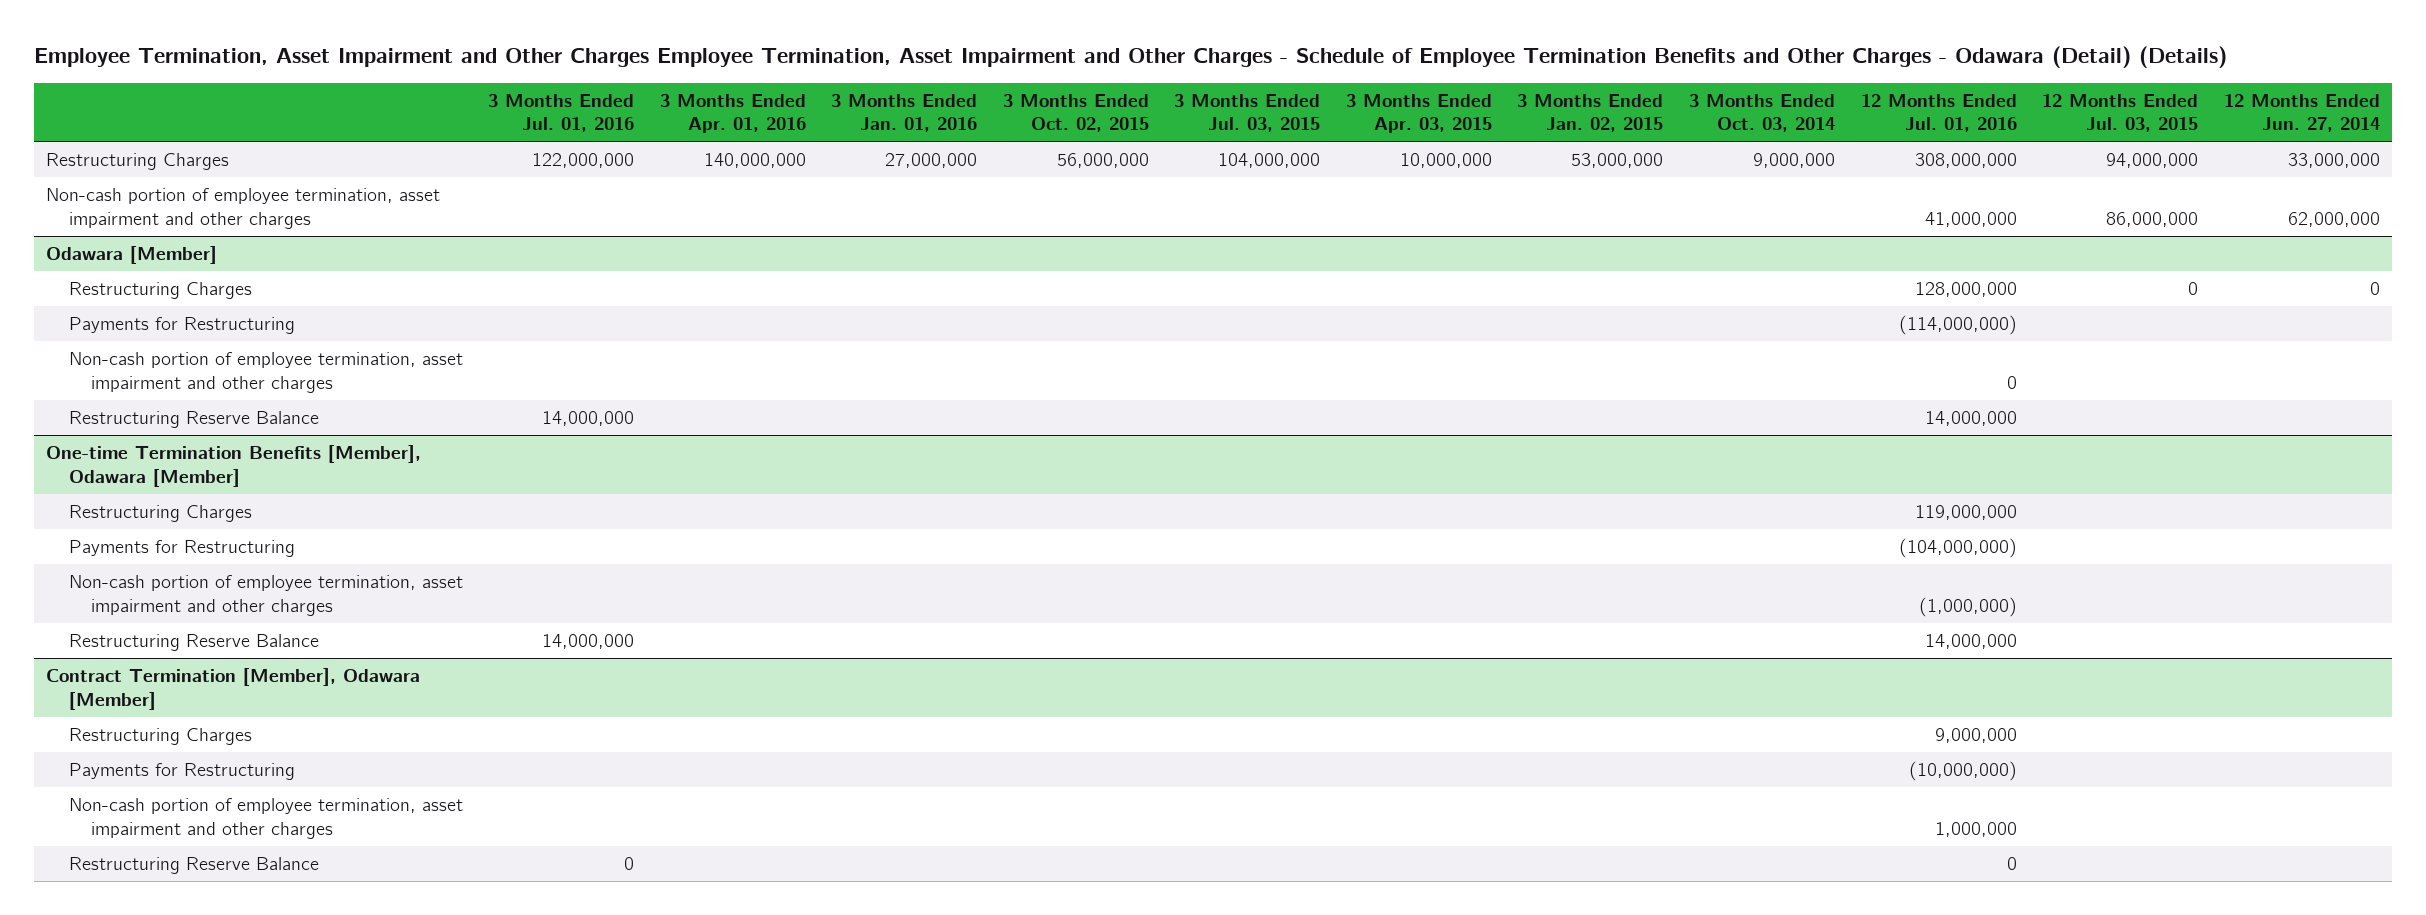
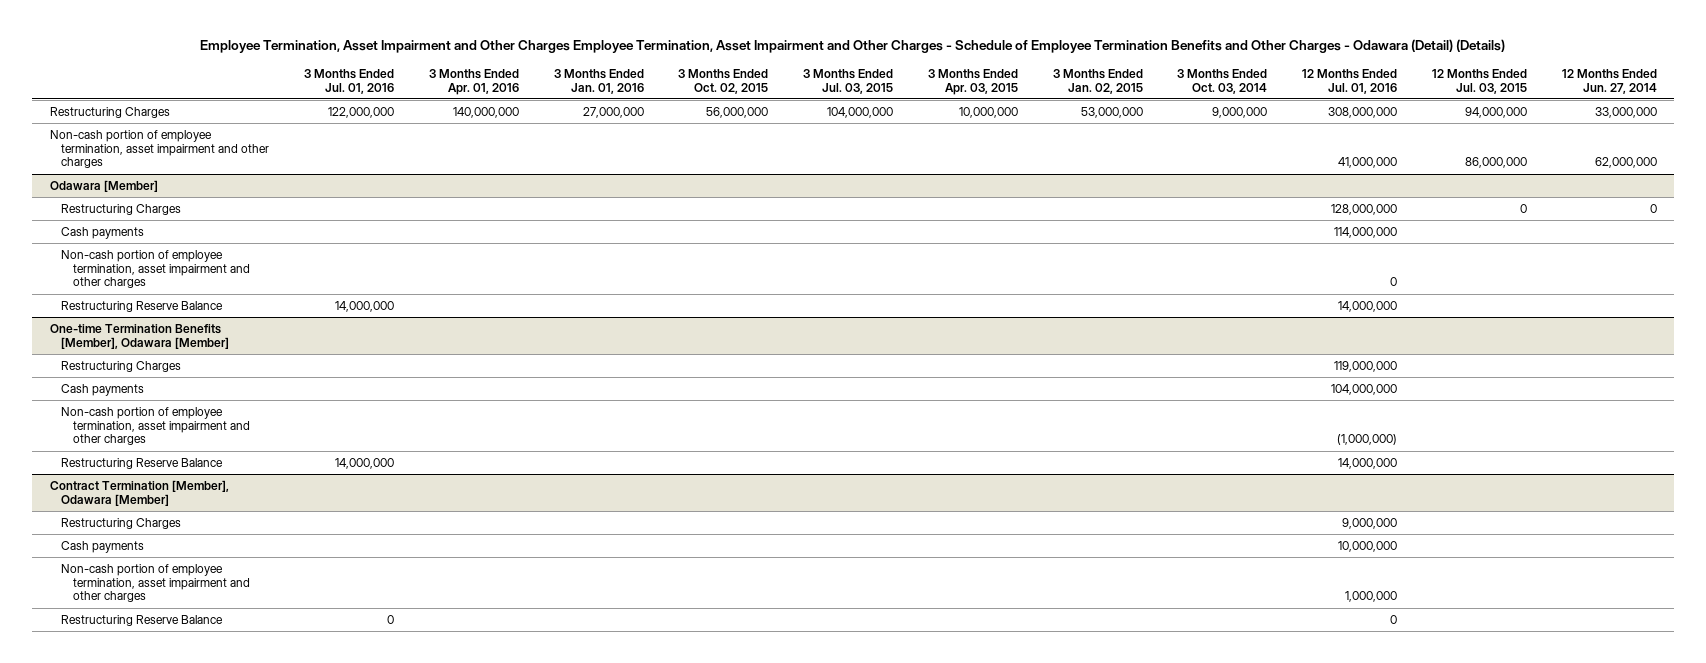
[68,317,295,335] Payments for Restructuring -> [61,226,145,239] Cash payments
[1898,315,2017,336] (114,000,000) -> [1334,226,1398,238] 114,000,000
[68,540,295,558] Payments for Restructuring -> [61,383,145,396] Cash payments
[1898,538,2017,559] (104,000,000) -> [1331,383,1398,395] 104,000,000
[68,763,295,781] Payments for Restructuring -> [61,540,145,553] Cash payments
[1908,761,2017,782] (10,000,000) -> [1338,540,1398,552] 10,000,000

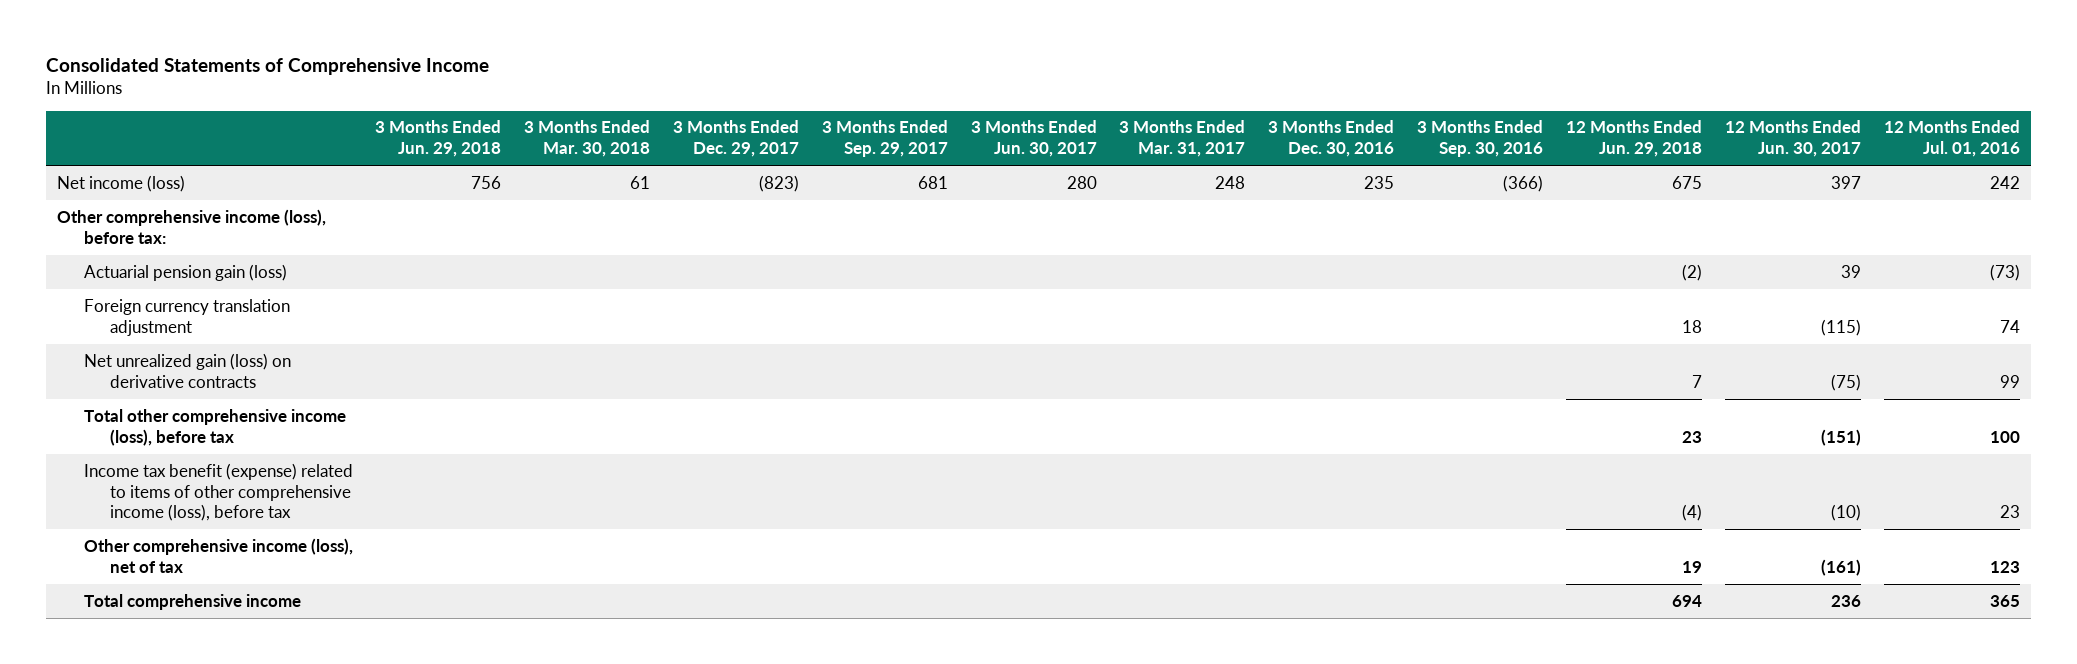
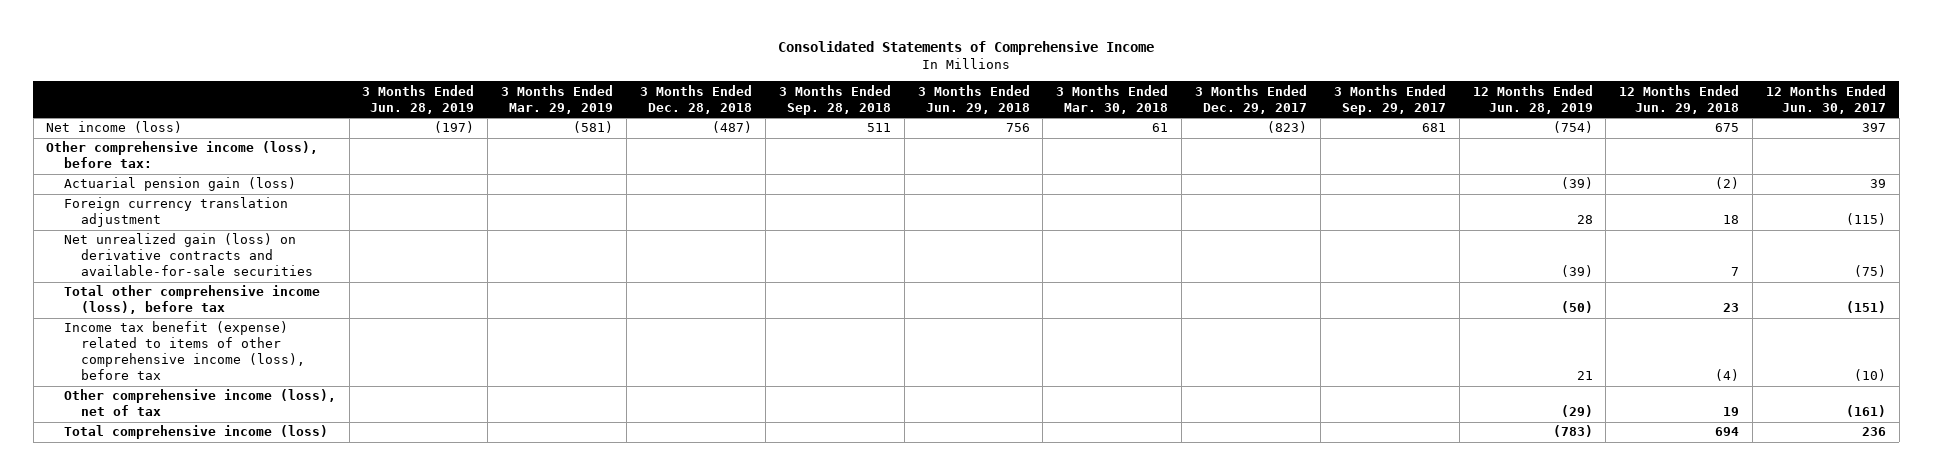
[970,120,1097,158] 3 Months Ended Jun. 30, 2017 -> none
[1119,120,1246,158] 3 Months Ended Mar. 31, 2017 -> none
[1268,120,1395,158] 3 Months Ended Dec. 30, 2016 -> none
[1417,120,1544,158] 3 Months Ended Sep. 30, 2016 -> none
[1883,120,2020,158] 12 Months Ended Jul. 01, 2016 -> none
none -> [362,84,475,114] 3 Months Ended Jun. 28, 2019
none -> [501,84,614,114] 3 Months Ended Mar. 29, 2019
none -> [640,84,753,114] 3 Months Ended Dec. 28, 2018
none -> [778,84,891,115] 3 Months Ended Sep. 28, 2018
none -> [1472,84,1593,114] 12 Months Ended Jun. 28, 2019
[83,352,291,388] Net unrealized gain (loss) on derivative contracts -> [63,233,314,277] Net unrealized gain (loss) on derivative contracts and available-for-sale securities
[83,593,301,610] Total comprehensive income -> [63,425,328,440] Total comprehensive income (loss)

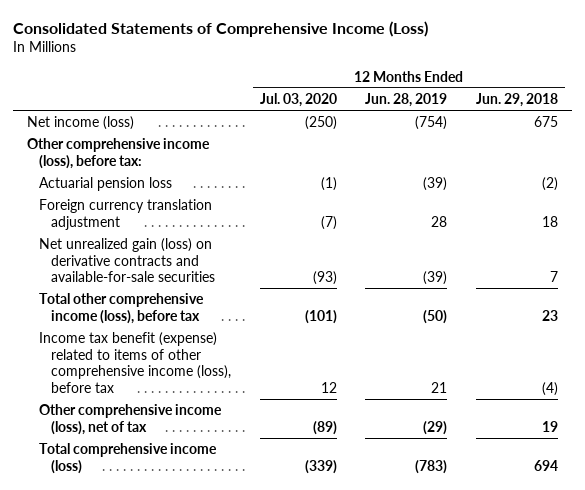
[778,41,1155,56] Consolidated Statements of Comprehensive Income -> [12,20,428,37] Consolidated Statements of Comprehensive Income (Loss)
[362,84,475,114] 3 Months Ended Jun. 28, 2019 -> none
[501,84,614,114] 3 Months Ended Mar. 29, 2019 -> none
[640,84,753,114] 3 Months Ended Dec. 28, 2018 -> none
[778,84,891,115] 3 Months Ended Sep. 28, 2018 -> none
[917,84,1030,114] 3 Months Ended Jun. 29, 2018 -> none
[1056,84,1169,114] 3 Months Ended Mar. 30, 2018 -> none
[1195,84,1308,114] 3 Months Ended Dec. 29, 2017 -> none
[1333,84,1446,115] 3 Months Ended Sep. 29, 2017 -> none
[1766,84,1887,114] 12 Months Ended Jun. 30, 2017 -> none
none -> [259,92,337,107] Jul. 03, 2020
[63,177,296,192] Actuarial pension gain (loss) -> [39,177,173,192] Actuarial pension loss

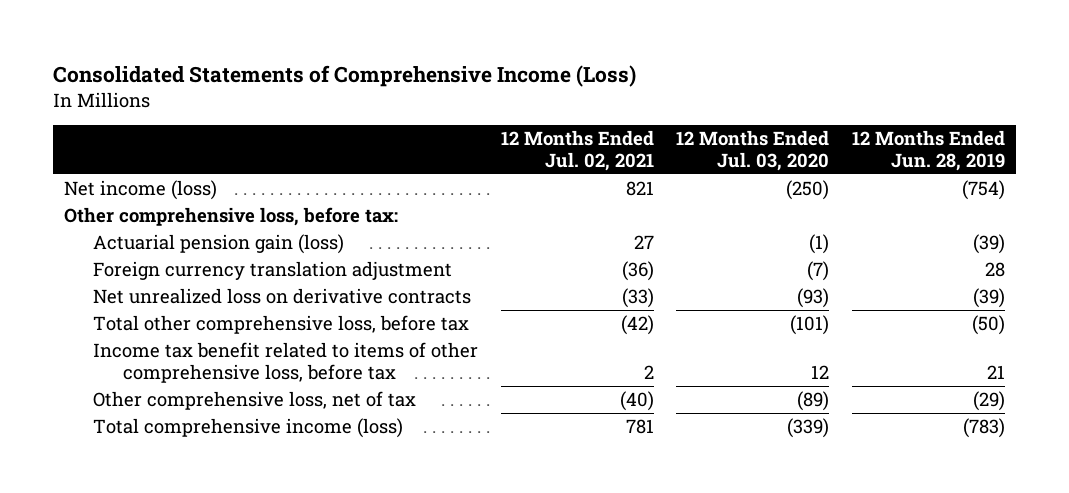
[476,92,559,107] Jun. 29, 2018 -> none
none -> [500,129,654,171] 12 Months Ended Jul. 02, 2021
[27,138,211,169] Other comprehensive income (loss), before tax: -> [64,207,399,227] Other comprehensive loss, before tax:
[39,177,173,192] Actuarial pension loss -> [93,234,345,255] Actuarial pension gain (loss)
[39,238,216,283] Net unrealized gain (loss) on derivative contracts and available-for-sale securities -> [93,288,472,305] Net unrealized loss on derivative contracts
[39,293,205,324] Total other comprehensive income (loss), before tax -> [93,315,470,335] Total other comprehensive loss, before tax
[39,332,232,393] Income tax benefit (expense) related to items of other comprehensive income (loss), before tax -> [93,342,479,383] Income tax benefit related to items of other comprehensive loss, before tax
[39,404,223,435] Other comprehensive income (loss), net of tax -> [93,391,417,411] Other comprehensive loss, net of tax

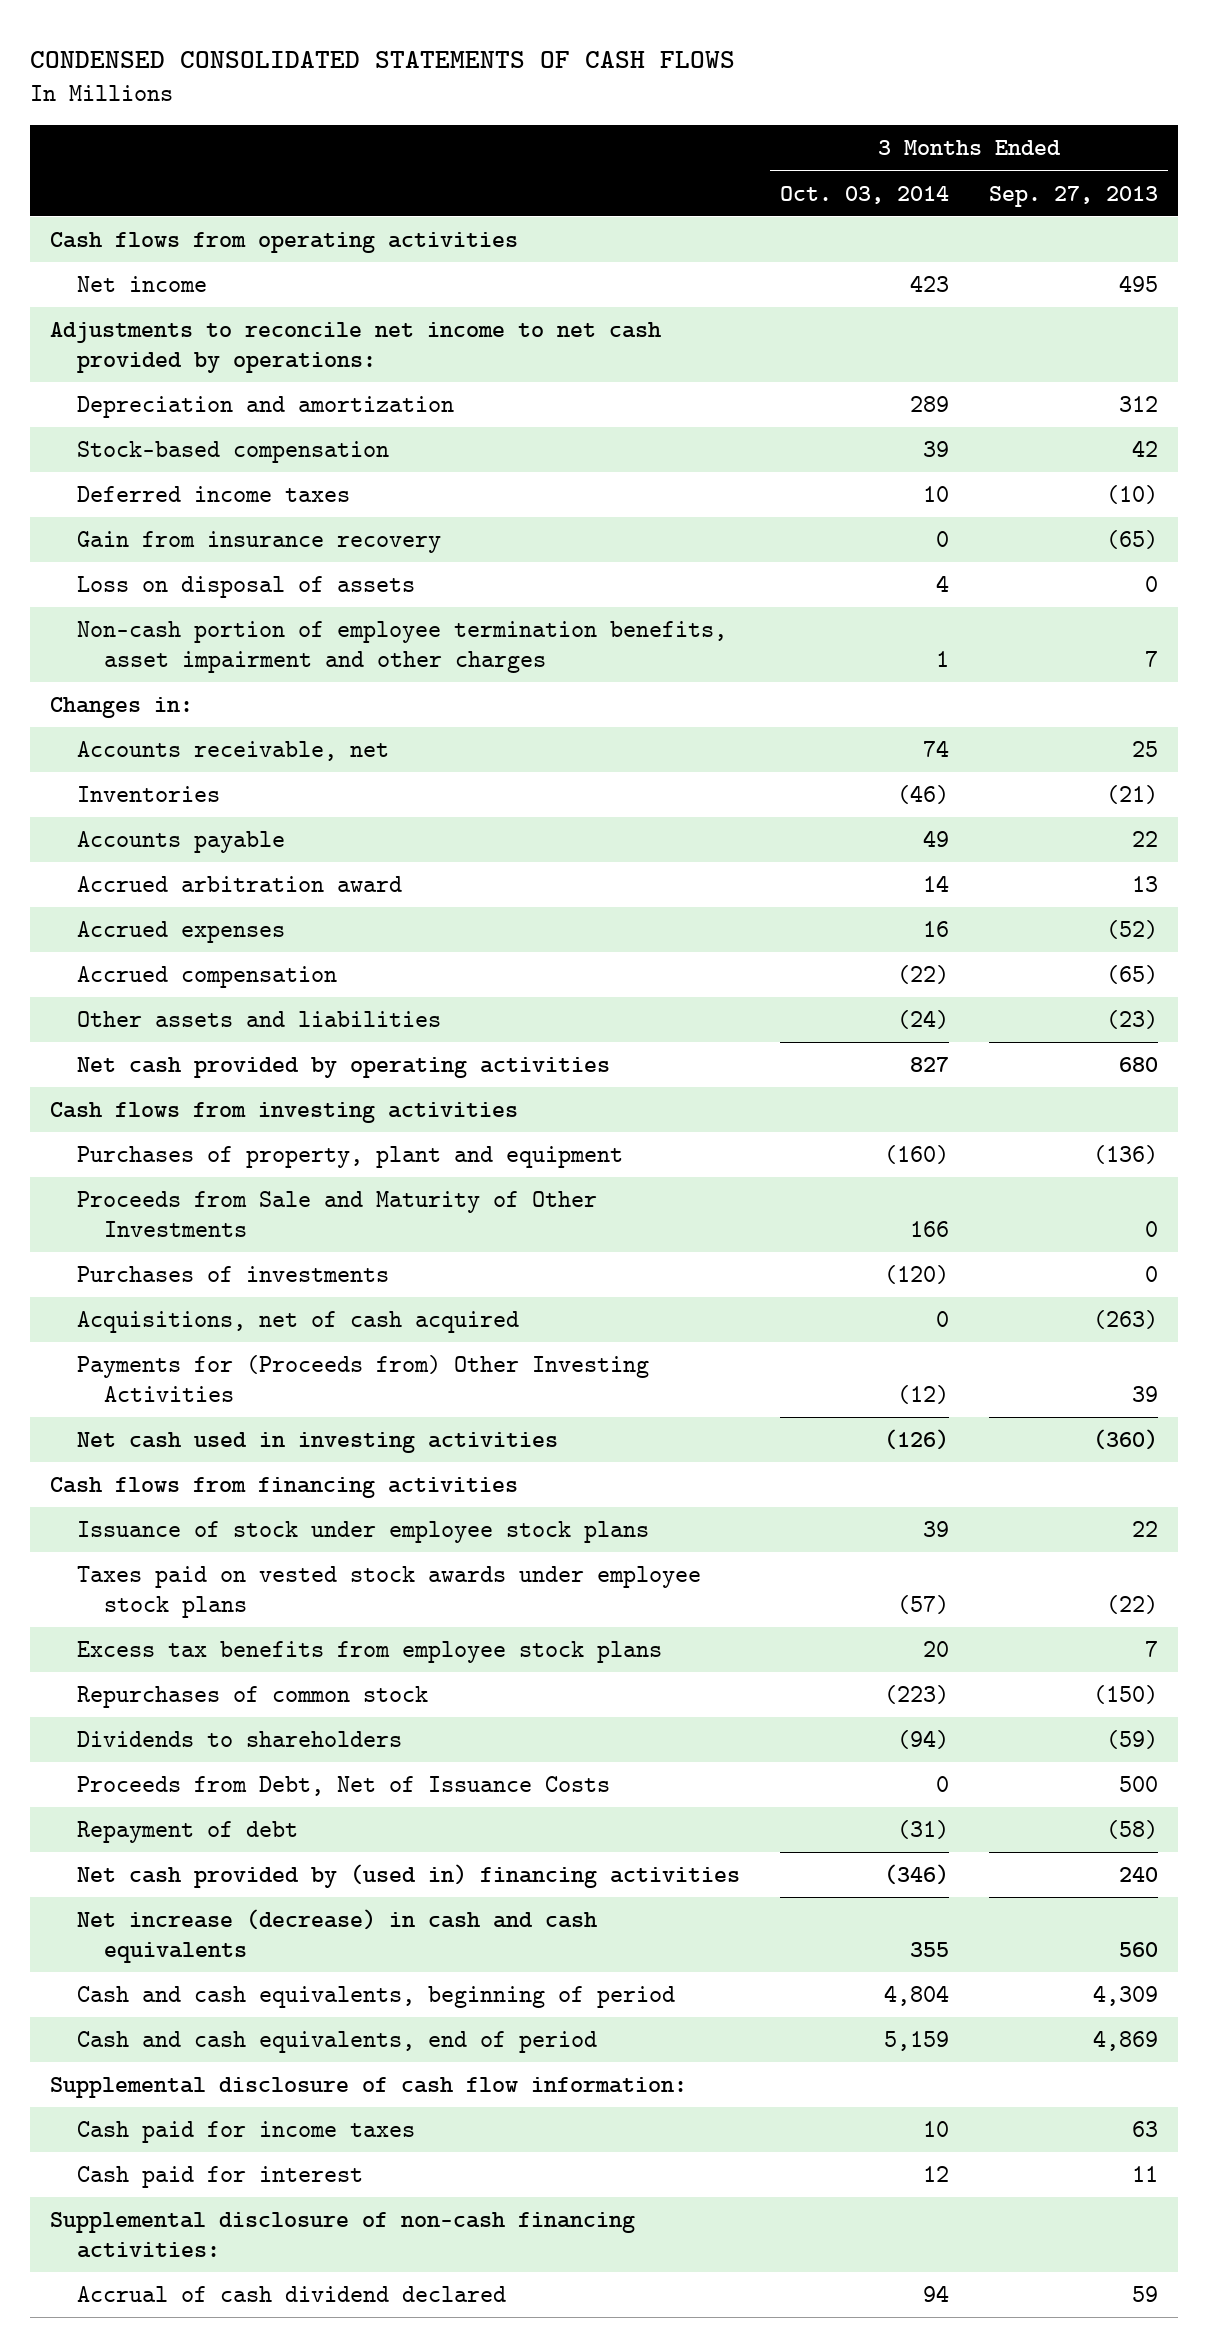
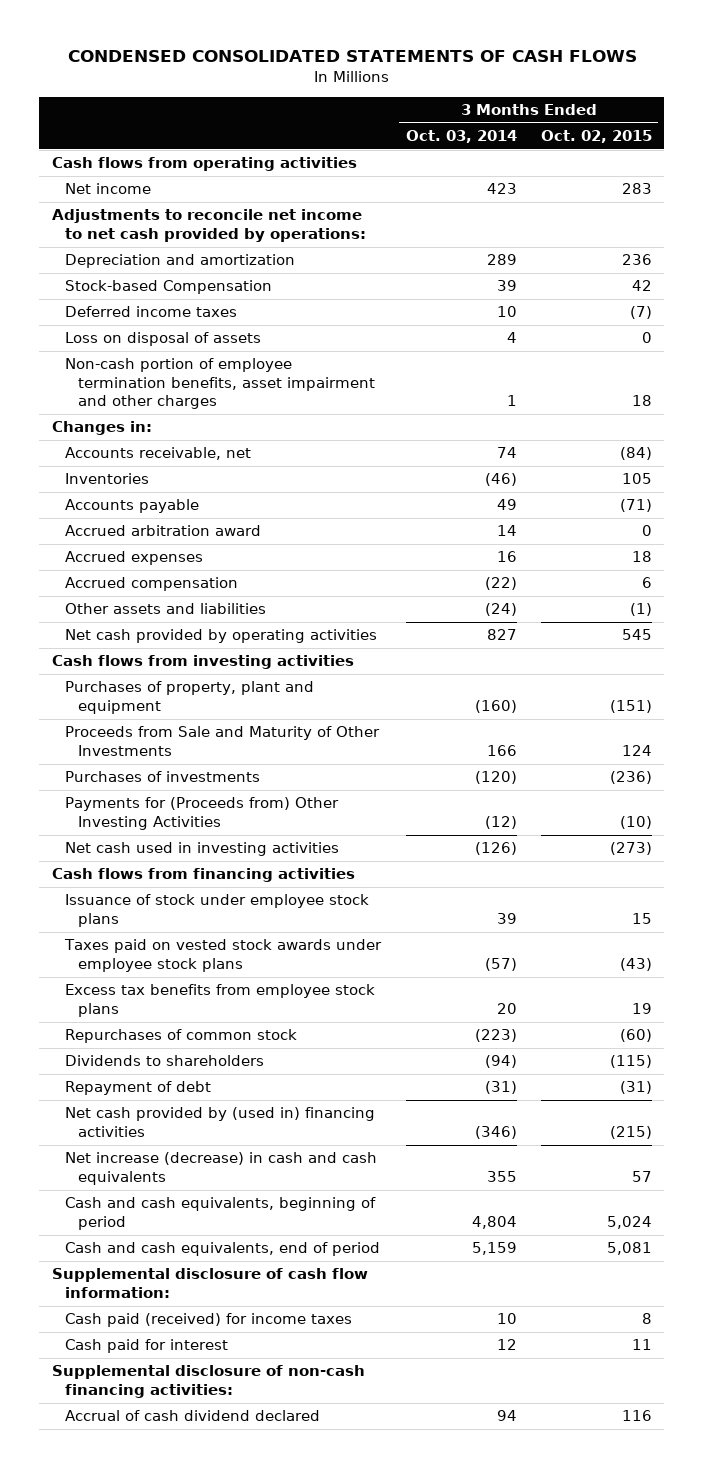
[988,185,1158,207] Sep. 27, 2013 -> none
none -> [541,129,653,143] Oct. 02, 2015
[76,441,389,464] Stock-based compensation -> [64,280,272,295] Stock-based Compensation
[76,531,441,554] Gain from insurance recovery -> none
[76,1311,519,1334] Acquisitions, net of cash acquired -> none
[76,1776,610,1797] Proceeds from Debt, Net of Issuance Costs -> none
[76,2121,415,2144] Cash paid for income taxes -> [64,1313,352,1328] Cash paid (received) for income taxes

